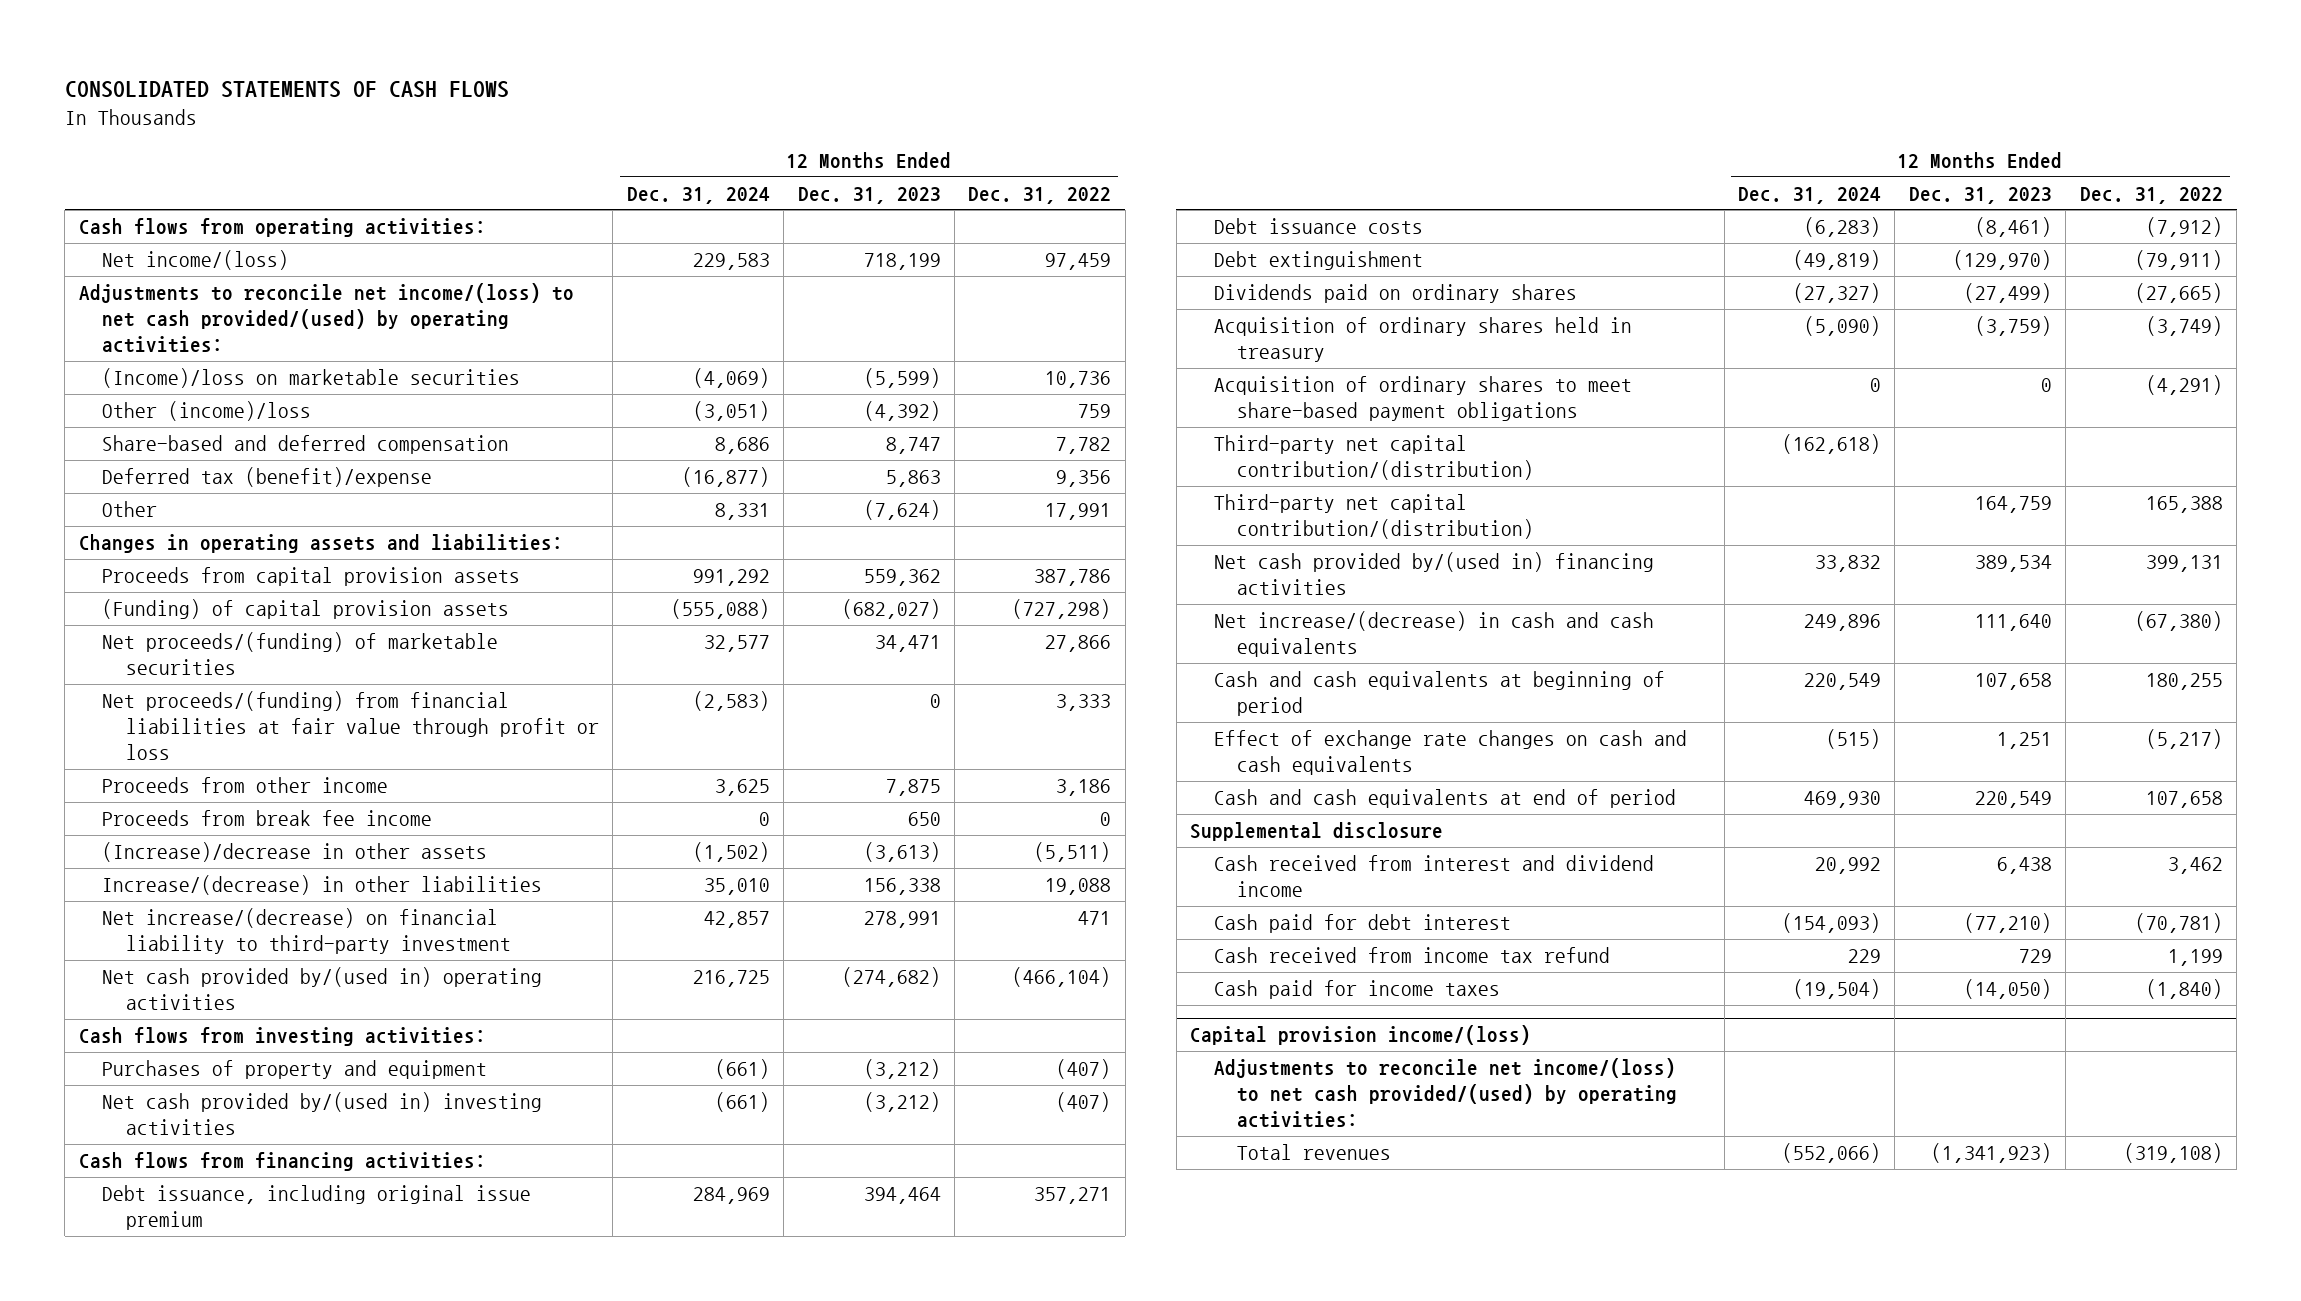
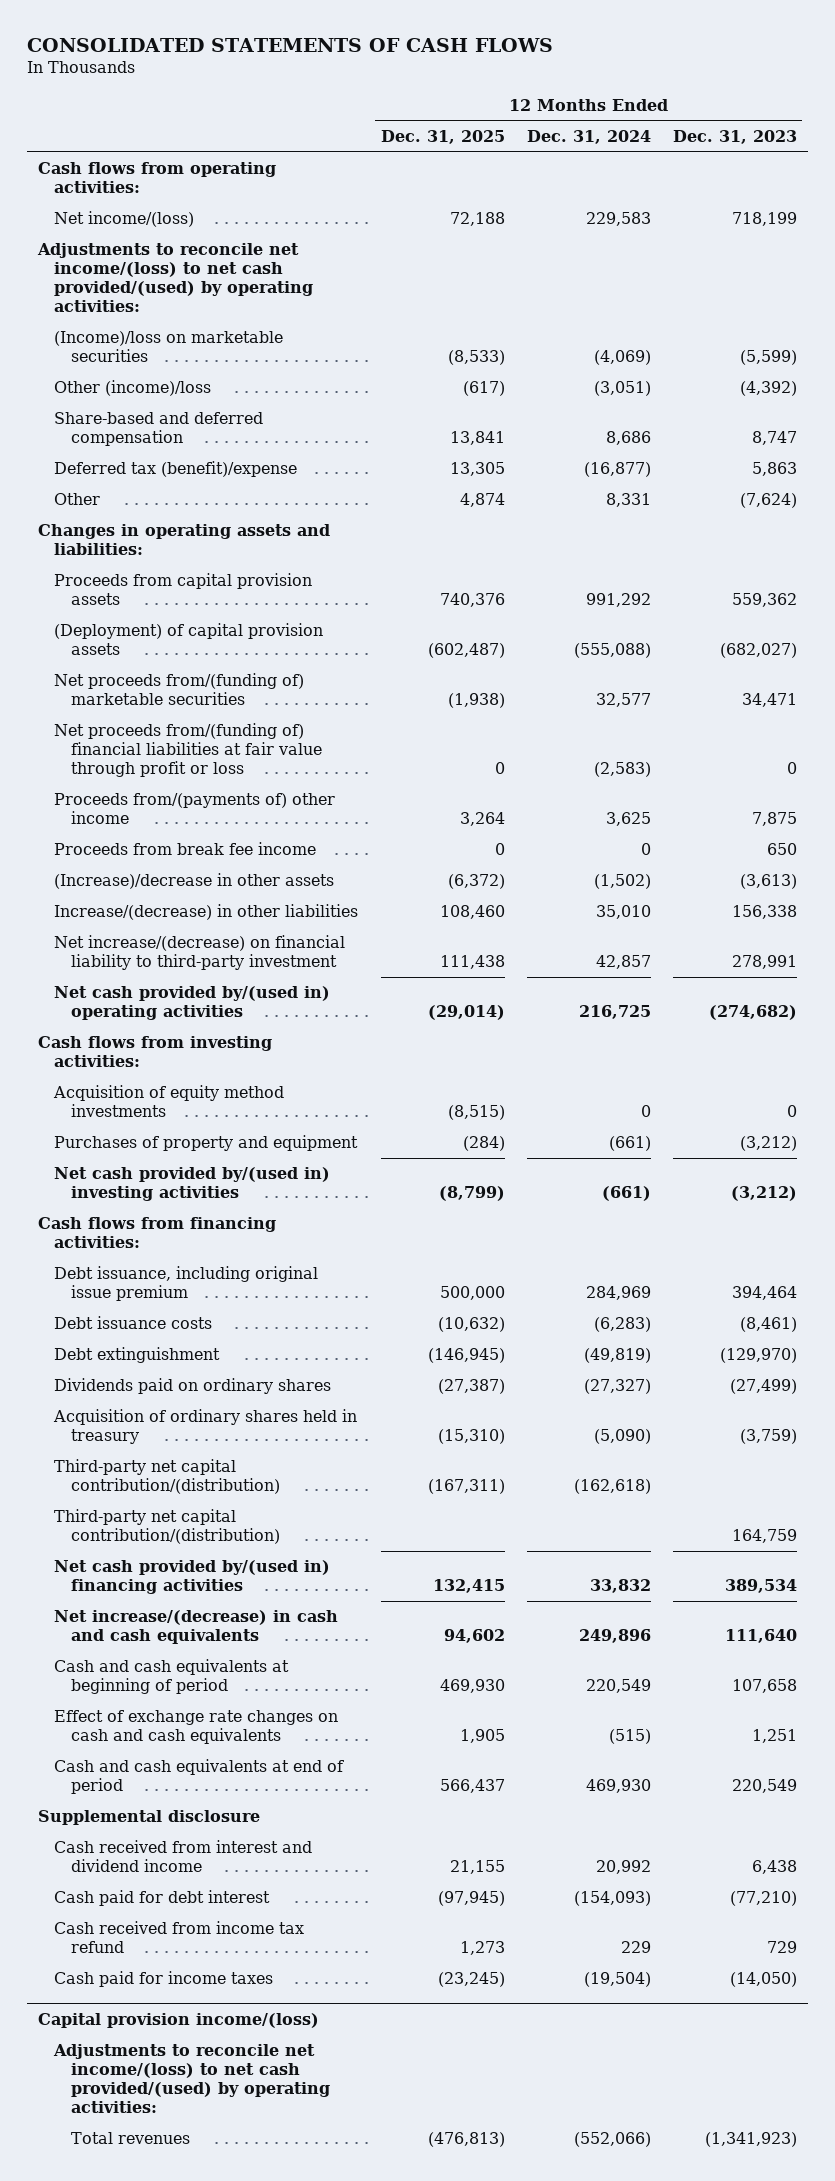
[968,186,1112,204] Dec. 31, 2022 -> none
none -> [380,130,505,145] Dec. 31, 2025
[102,598,510,619] (Funding) of capital provision assets -> [54,623,324,656] (Deployment) of capital provision assets
[102,631,499,676] Net proceeds/(funding) of marketable securities -> [54,673,305,706] Net proceeds from/(funding of) marketable securities
[102,690,599,761] Net proceeds/(funding) from financial liabilities at fair value through profit or loss -> [54,723,323,778] Net proceeds from/(funding of) financial liabilities at fair value through profit or loss
[102,776,389,793] Proceeds from other income -> [54,793,336,825] Proceeds from/(payments of) other income
none -> [53,1085,285,1118] Acquisition of equity method investments
[1213,375,1632,422] Acquisition of ordinary shares to meet share-based payment obligations -> none

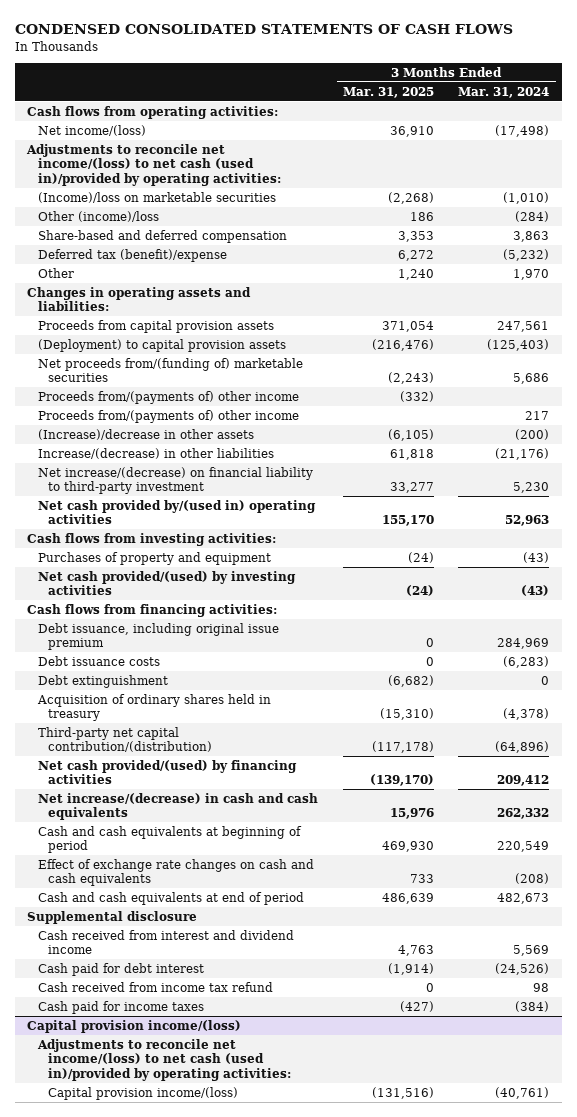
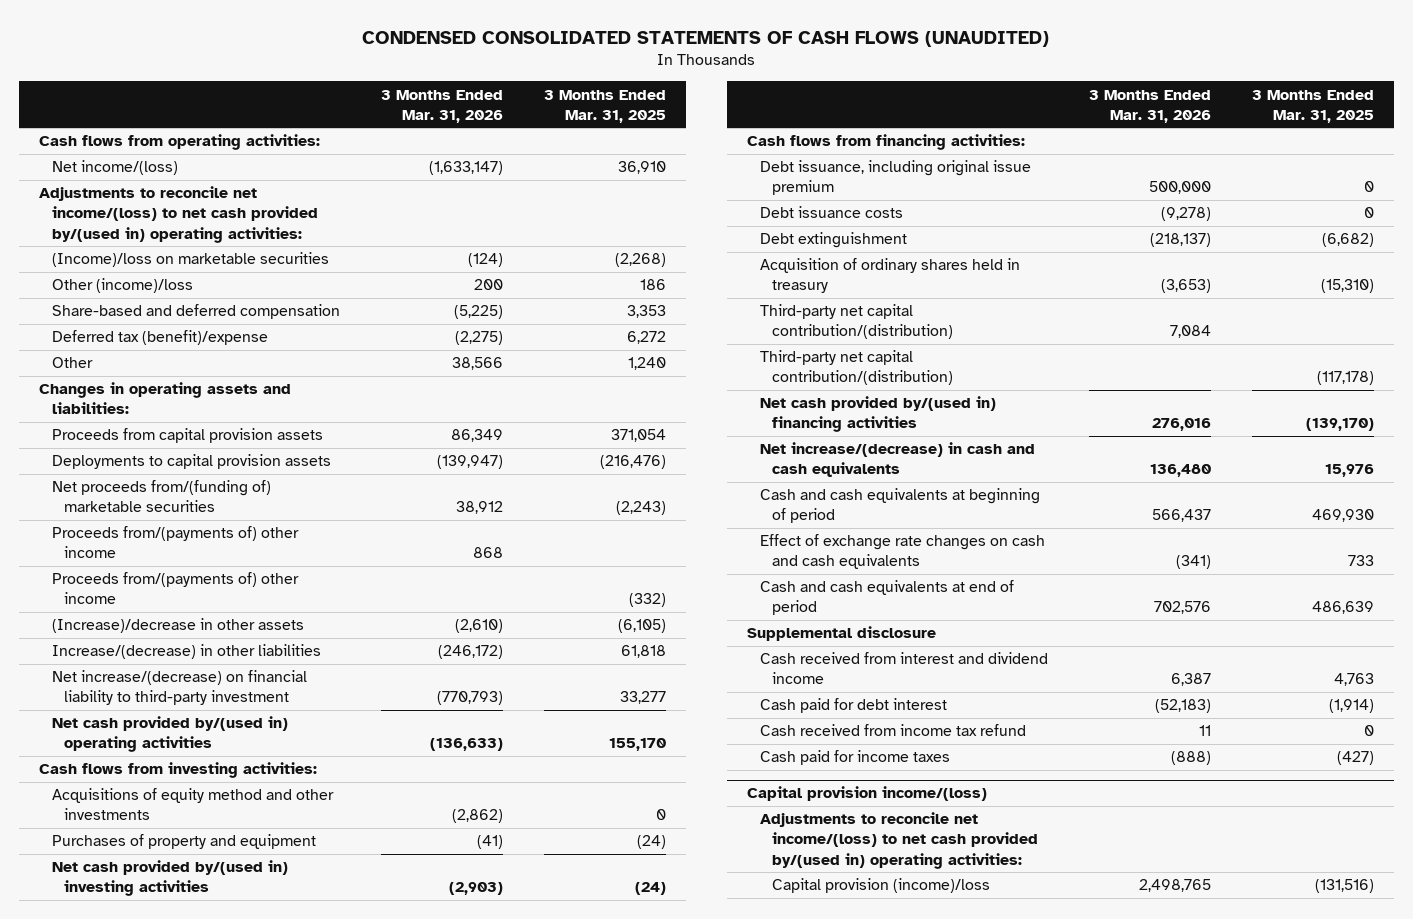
[15,24,514,35] CONDENSED CONSOLIDATED STATEMENTS OF CASH FLOWS -> [362,30,1050,47] CONDENSED CONSOLIDATED STATEMENTS OF CASH FLOWS (UNAUDITED)
[458,86,550,98] Mar. 31, 2024 -> none
none -> [380,89,503,123] 3 Months Ended Mar. 31, 2026
[26,143,281,186] Adjustments to reconcile net income/(loss) to net cash (used in)/provided by operating activities: -> [39,186,318,243] Adjustments to reconcile net income/(loss) to net cash provided by/(used in) operating activities:
[37,338,286,352] (Deployment) to capital provision assets -> [51,454,331,470] Deployments to capital provision assets
[37,390,299,404] Proceeds from/(payments of) other income -> [51,572,299,605] Proceeds from/(payments of) other income
none -> [51,788,334,821] Acquisitions of equity method and other investments
[37,570,296,596] Net cash provided/(used) by investing activities -> [51,860,288,897] Net cash provided by/(used in) investing activities
none -> [759,304,954,340] Third-party net capital contribution/(distribution)
[37,759,297,785] Net cash provided/(used) by financing activities -> [759,396,996,433] Net cash provided by/(used in) financing activities
[36,1038,292,1081] Adjustments to reconcile net income/(loss) to net cash (used in)/provided by operating activities: -> [759,812,1039,869] Adjustments to reconcile net income/(loss) to net cash provided by/(used in) operating activities:
[48,1086,239,1100] Capital provision income/(loss) -> [772,878,991,894] Capital provision (income)/loss

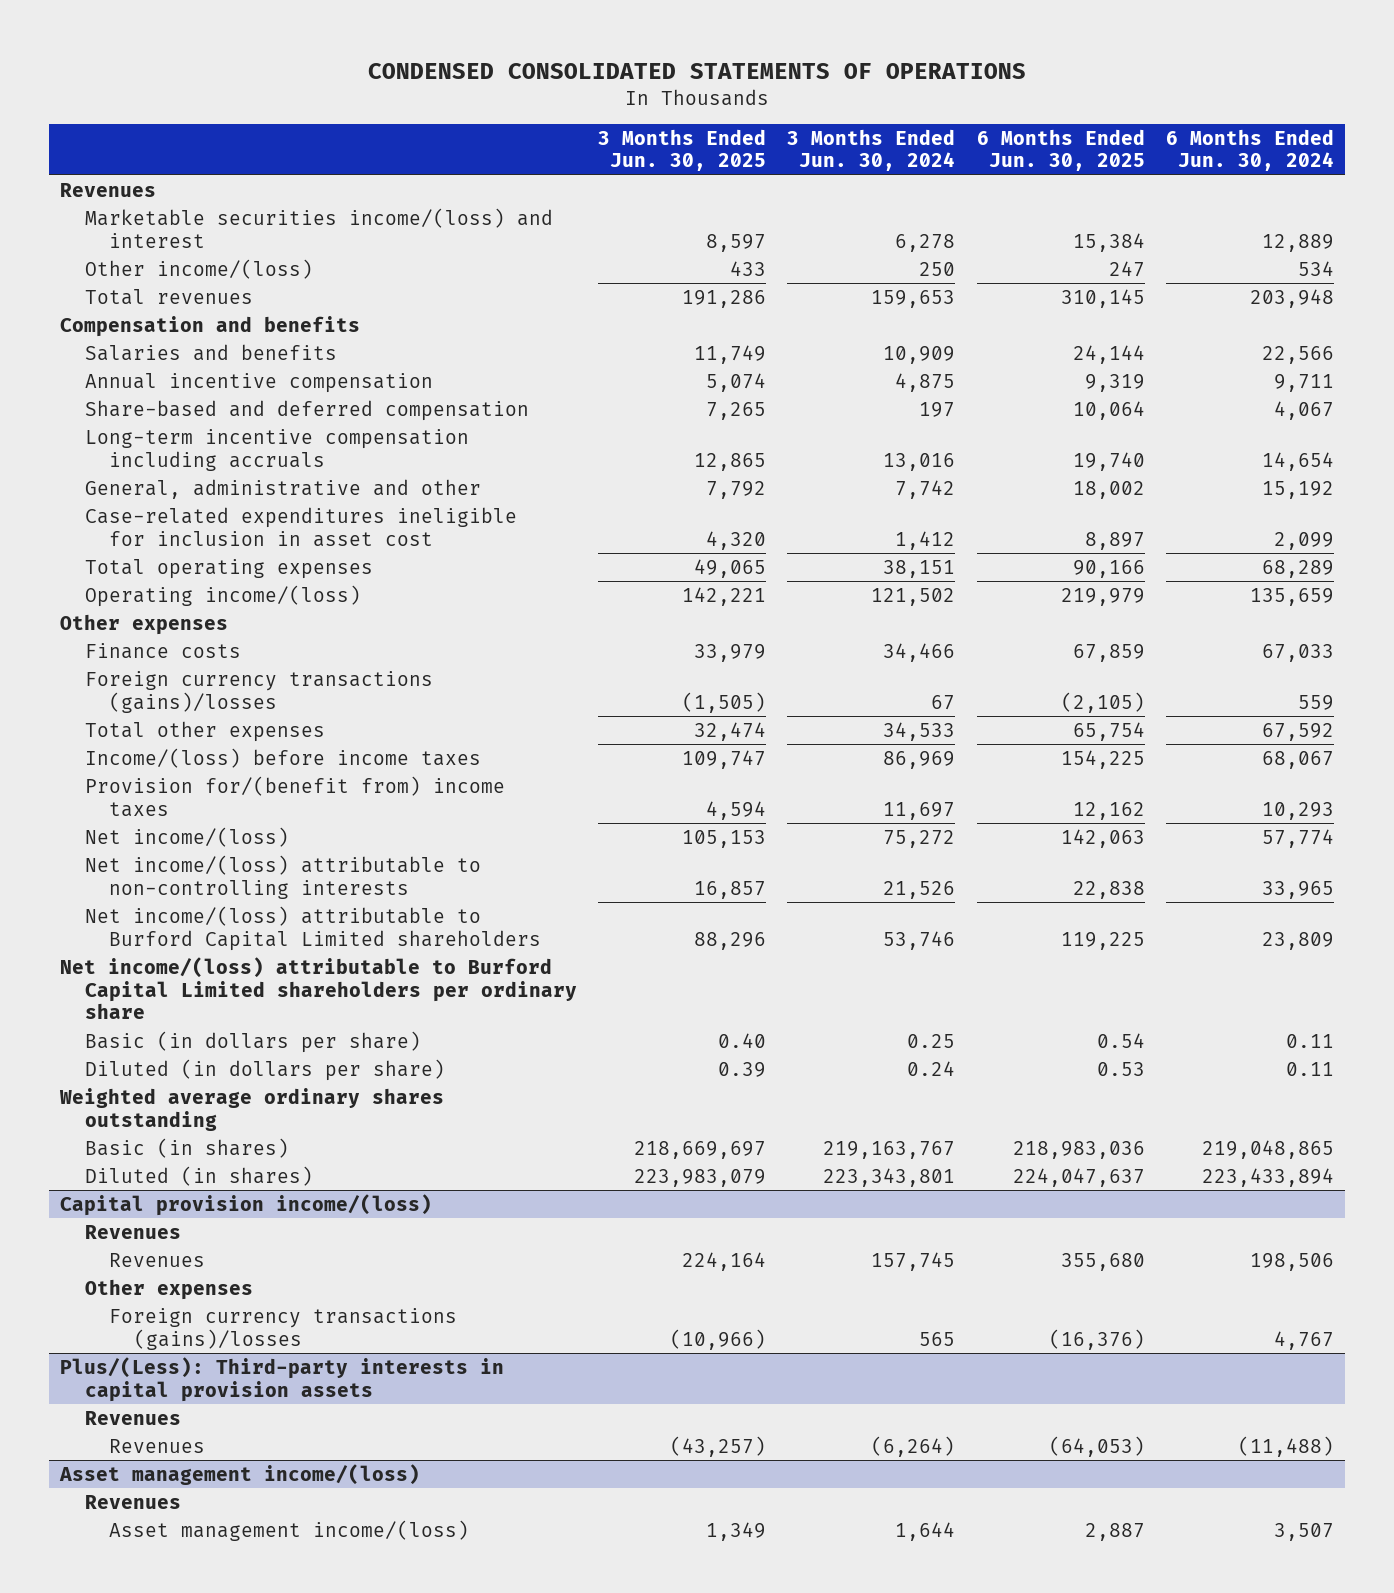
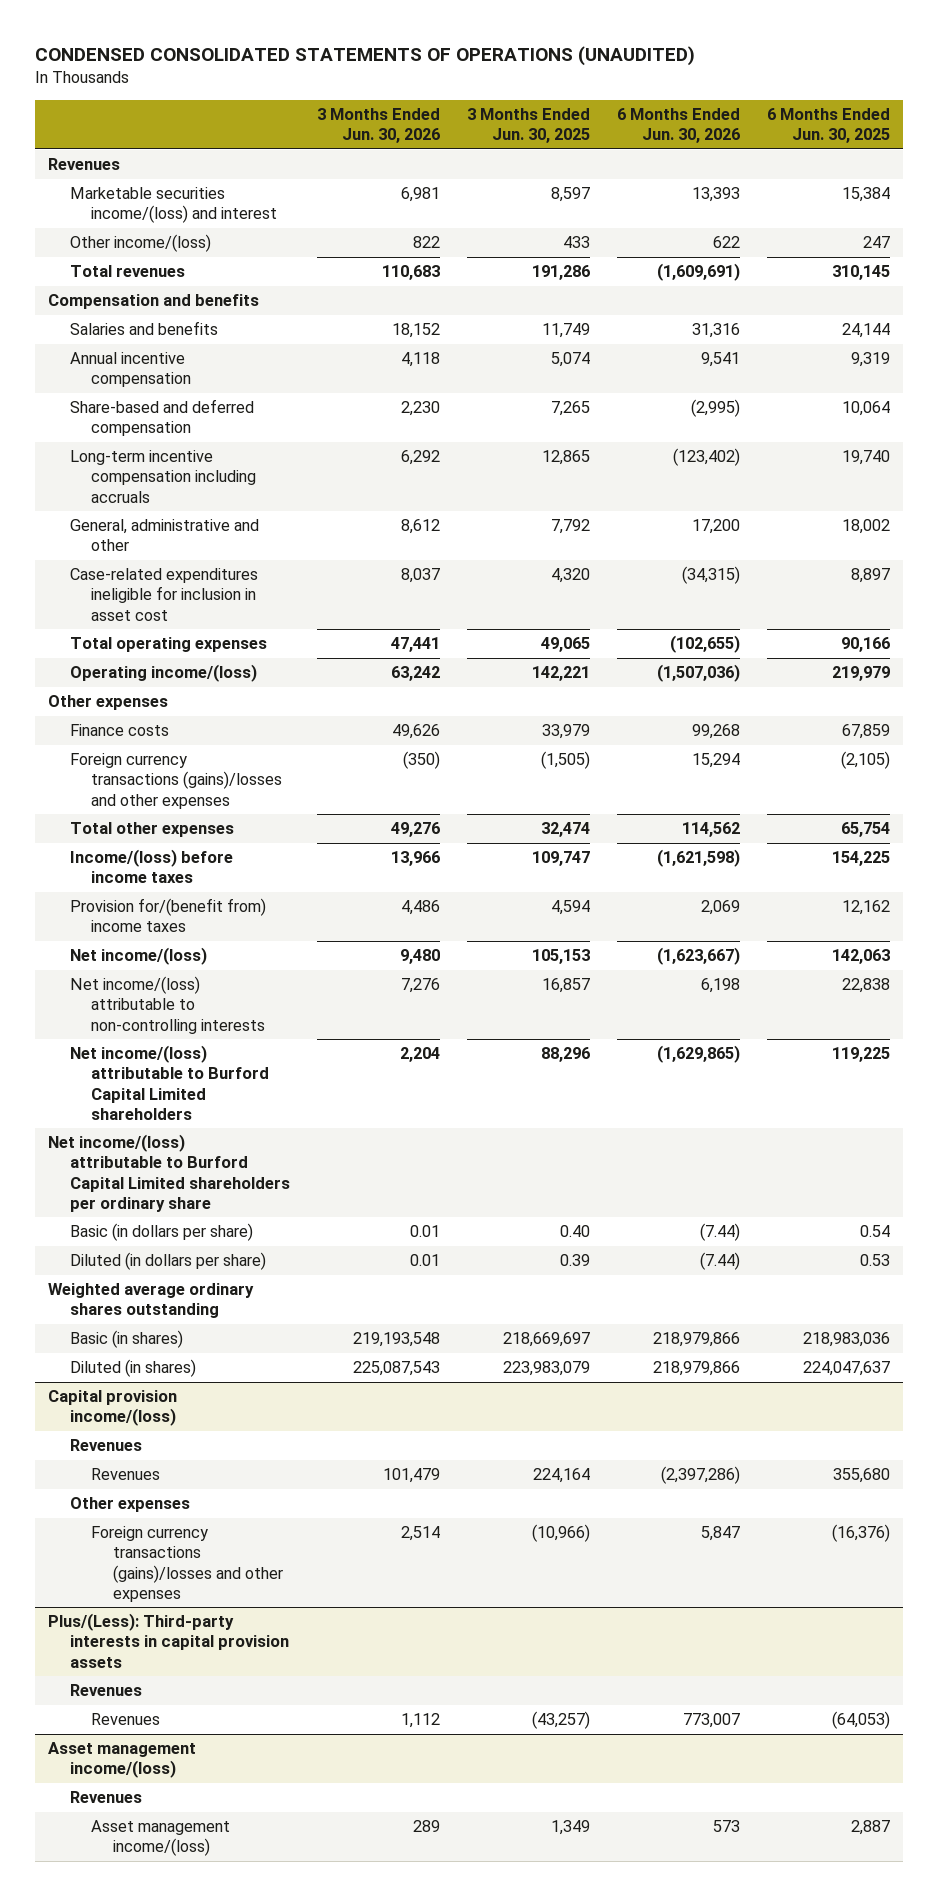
[368,63,1027,80] CONDENSED CONSOLIDATED STATEMENTS OF OPERATIONS -> [34,45,695,66] CONDENSED CONSOLIDATED STATEMENTS OF OPERATIONS (UNAUDITED)
[787,128,956,172] 3 Months Ended Jun. 30, 2024 -> none
[1166,128,1335,172] 6 Months Ended Jun. 30, 2024 -> none
none -> [316,107,440,144] 3 Months Ended Jun. 30, 2026
none -> [616,107,740,144] 6 Months Ended Jun. 30, 2026
[84,670,433,713] Foreign currency transactions (gains)/losses -> [69,753,283,809] Foreign currency transactions (gains)/losses and other expenses
[109,1307,458,1350] Foreign currency transactions (gains)/losses -> [91,1526,283,1602] Foreign currency transactions (gains)/losses and other expenses

